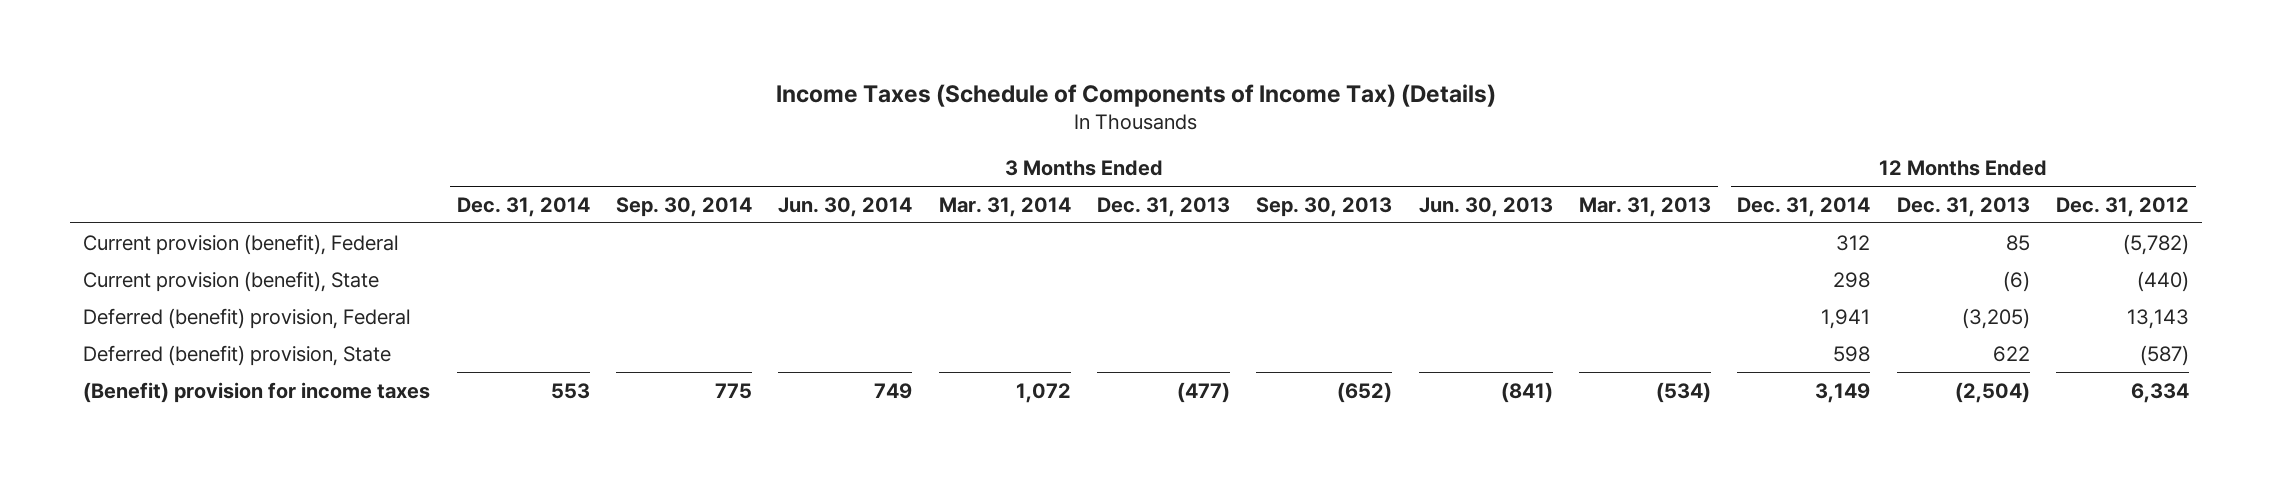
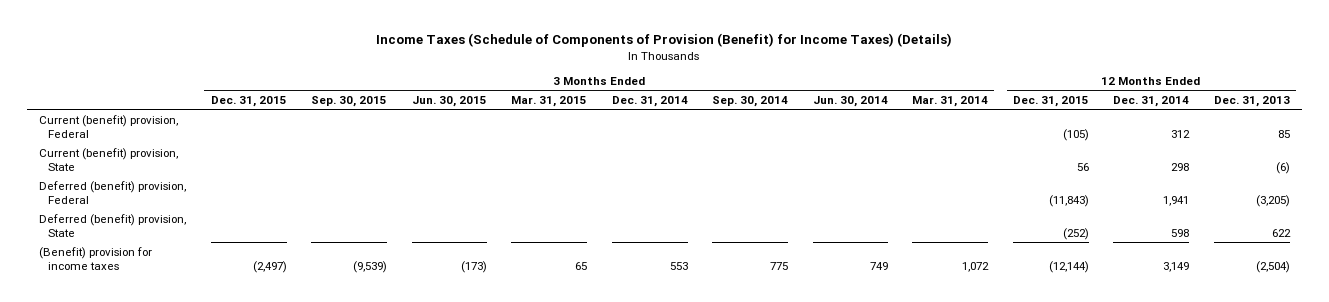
[776,83,1497,107] Income Taxes (Schedule of Components of Income Tax) (Details) -> [376,33,953,48] Income Taxes (Schedule of Components of Provision (Benefit) for Income Taxes) (Details)
[1097,196,1231,217] Dec. 31, 2013 -> none
[1256,196,1393,217] Sep. 30, 2013 -> none
[1418,196,1553,217] Jun. 30, 2013 -> none
[1579,196,1712,217] Mar. 31, 2013 -> none
[2056,196,2190,217] Dec. 31, 2012 -> none
none -> [210,95,287,107] Dec. 31, 2015
none -> [311,95,388,107] Sep. 30, 2015
none -> [411,95,487,107] Jun. 30, 2015
none -> [511,95,588,107] Mar. 31, 2015
none -> [1012,95,1089,107] Dec. 31, 2015
[83,233,399,255] Current provision (benefit), Federal -> [39,114,179,138] Current (benefit) provision, Federal
[83,270,380,292] Current provision (benefit), State -> [39,147,179,171] Current (benefit) provision, State

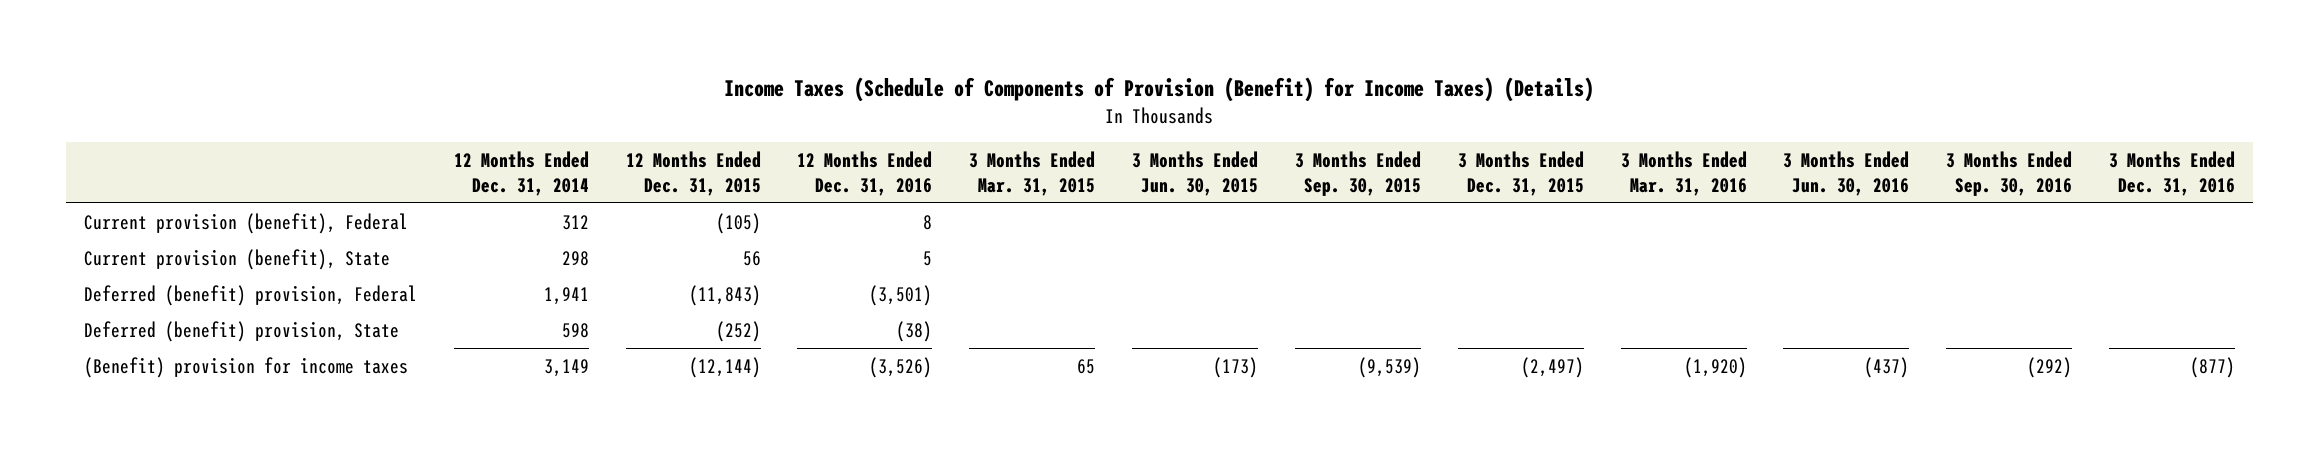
[611,95,688,107] Dec. 31, 2014 -> none
[712,95,789,107] Sep. 30, 2014 -> none
[812,95,888,107] Jun. 30, 2014 -> none
[912,95,989,107] Mar. 31, 2014 -> none
[1213,95,1290,107] Dec. 31, 2013 -> none
none -> [797,151,933,196] 12 Months Ended Dec. 31, 2016
none -> [1620,151,1747,196] 3 Months Ended Mar. 31, 2016
none -> [1783,151,1910,196] 3 Months Ended Jun. 30, 2016
none -> [1946,151,2073,196] 3 Months Ended Sep. 30, 2016
none -> [2108,151,2235,196] 3 Months Ended Dec. 31, 2016
[39,114,179,138] Current (benefit) provision, Federal -> [84,213,409,235] Current provision (benefit), Federal
[39,147,179,171] Current (benefit) provision, State -> [84,249,391,271] Current provision (benefit), State

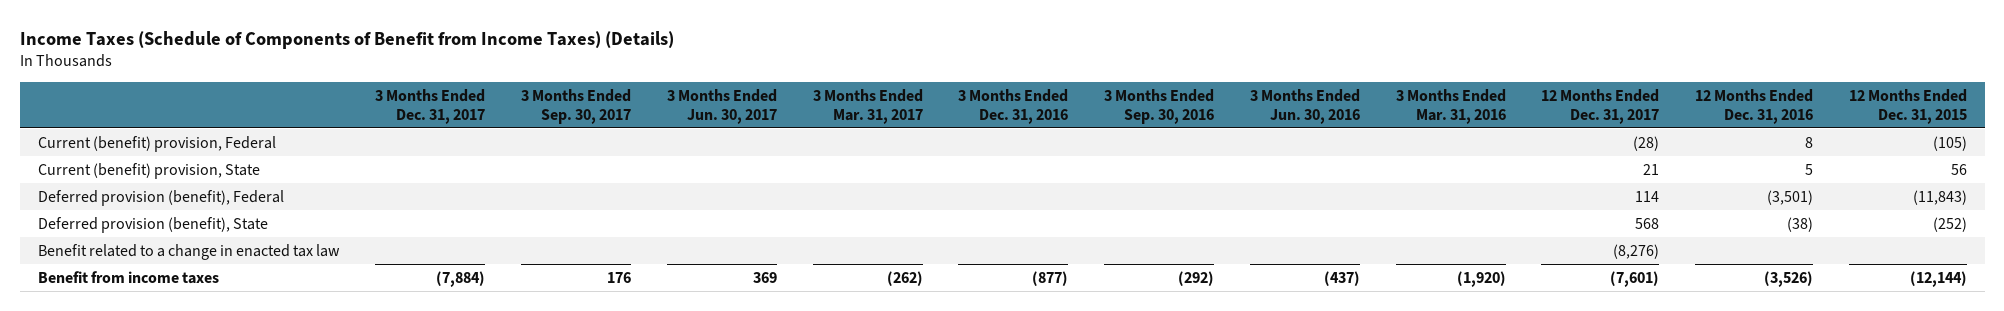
[724,77,1595,103] Income Taxes (Schedule of Components of Provision (Benefit) for Income Taxes) (Details) -> [19,30,674,49] Income Taxes (Schedule of Components of Benefit from Income Taxes) (Details)
[453,151,589,196] 12 Months Ended Dec. 31, 2014 -> none
[969,151,1096,196] 3 Months Ended Mar. 31, 2015 -> none
[1132,151,1259,196] 3 Months Ended Jun. 30, 2015 -> none
[1294,151,1421,196] 3 Months Ended Sep. 30, 2015 -> none
[1457,151,1584,196] 3 Months Ended Dec. 31, 2015 -> none
none -> [375,89,486,124] 3 Months Ended Dec. 31, 2017
none -> [521,89,632,124] 3 Months Ended Sep. 30, 2017
none -> [666,89,777,124] 3 Months Ended Jun. 30, 2017
none -> [812,89,923,124] 3 Months Ended Mar. 31, 2017
none -> [1541,89,1660,124] 12 Months Ended Dec. 31, 2017
[84,213,409,235] Current provision (benefit), Federal -> [37,135,276,152] Current (benefit) provision, Federal
[84,249,391,271] Current provision (benefit), State -> [37,162,260,179] Current (benefit) provision, State
[84,285,418,307] Deferred (benefit) provision, Federal -> [37,189,284,206] Deferred provision (benefit), Federal
[84,321,400,343] Deferred (benefit) provision, State -> [37,216,268,233] Deferred provision (benefit), State
none -> [37,243,340,260] Benefit related to a change in enacted tax law
[84,357,409,379] (Benefit) provision for income taxes -> [37,270,219,284] Benefit from income taxes

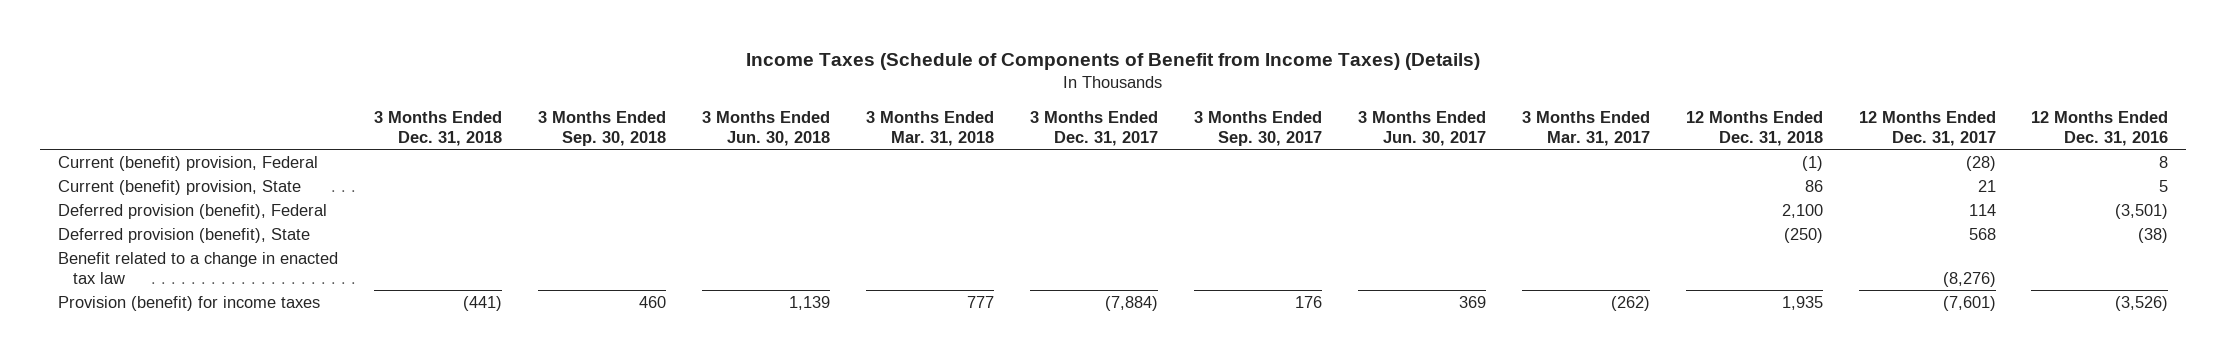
[958,89,1069,124] 3 Months Ended Dec. 31, 2016 -> none
[1104,89,1215,124] 3 Months Ended Sep. 30, 2016 -> none
[1249,89,1360,124] 3 Months Ended Jun. 30, 2016 -> none
[1395,89,1506,124] 3 Months Ended Mar. 31, 2016 -> none
[1848,89,1967,124] 12 Months Ended Dec. 31, 2015 -> none
none -> [373,111,502,146] 3 Months Ended Dec. 31, 2018
none -> [537,111,666,146] 3 Months Ended Sep. 30, 2018
none -> [701,111,830,146] 3 Months Ended Jun. 30, 2018
none -> [865,111,994,146] 3 Months Ended Mar. 31, 2018
none -> [1685,111,1823,146] 12 Months Ended Dec. 31, 2018
[37,270,219,284] Benefit from income taxes -> [57,295,320,311] Provision (benefit) for income taxes

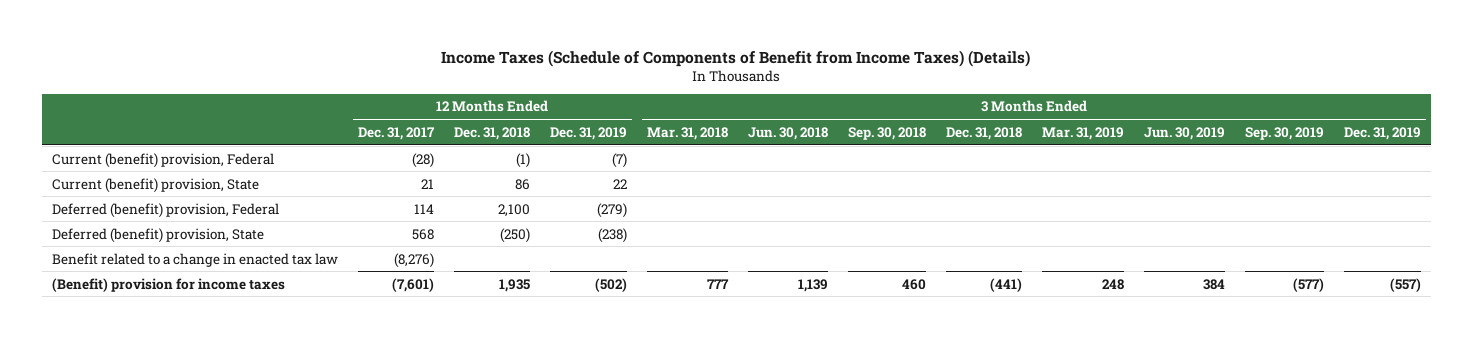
[1029,111,1158,146] 3 Months Ended Dec. 31, 2017 -> none
[1193,111,1322,146] 3 Months Ended Sep. 30, 2017 -> none
[1357,111,1486,146] 3 Months Ended Jun. 30, 2017 -> none
[1521,111,1650,146] 3 Months Ended Mar. 31, 2017 -> none
[2031,111,2169,146] 12 Months Ended Dec. 31, 2016 -> none
none -> [549,126,627,140] Dec. 31, 2019
none -> [1041,126,1124,140] Mar. 31, 2019
none -> [1143,126,1225,140] Jun. 30, 2019
none -> [1244,126,1324,140] Sep. 30, 2019
none -> [1343,126,1421,140] Dec. 31, 2019
[57,203,327,219] Deferred provision (benefit), Federal -> [51,202,279,218] Deferred (benefit) provision, Federal
[57,227,310,243] Deferred provision (benefit), State -> [51,227,264,243] Deferred (benefit) provision, State
[57,295,320,311] Provision (benefit) for income taxes -> [51,277,285,292] (Benefit) provision for income taxes

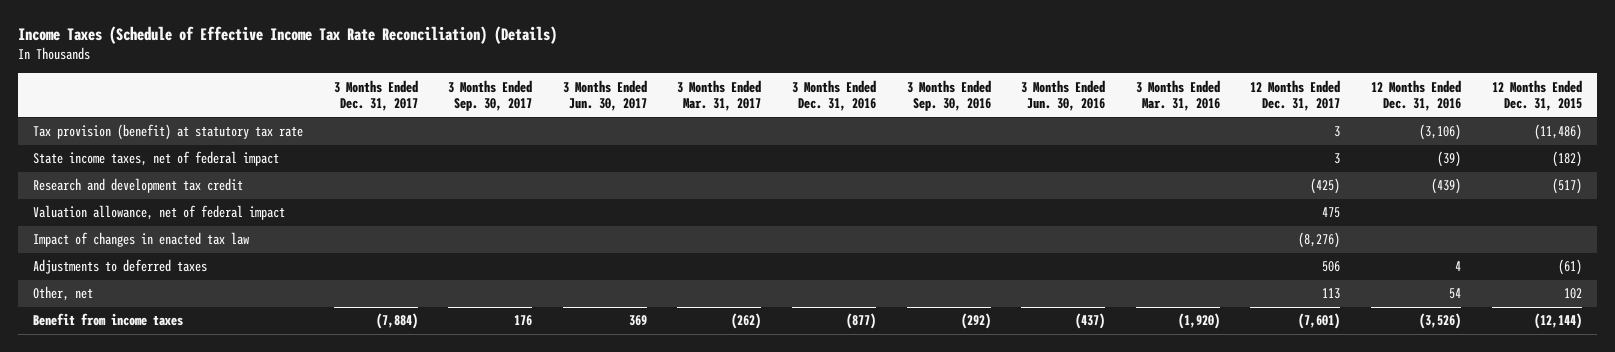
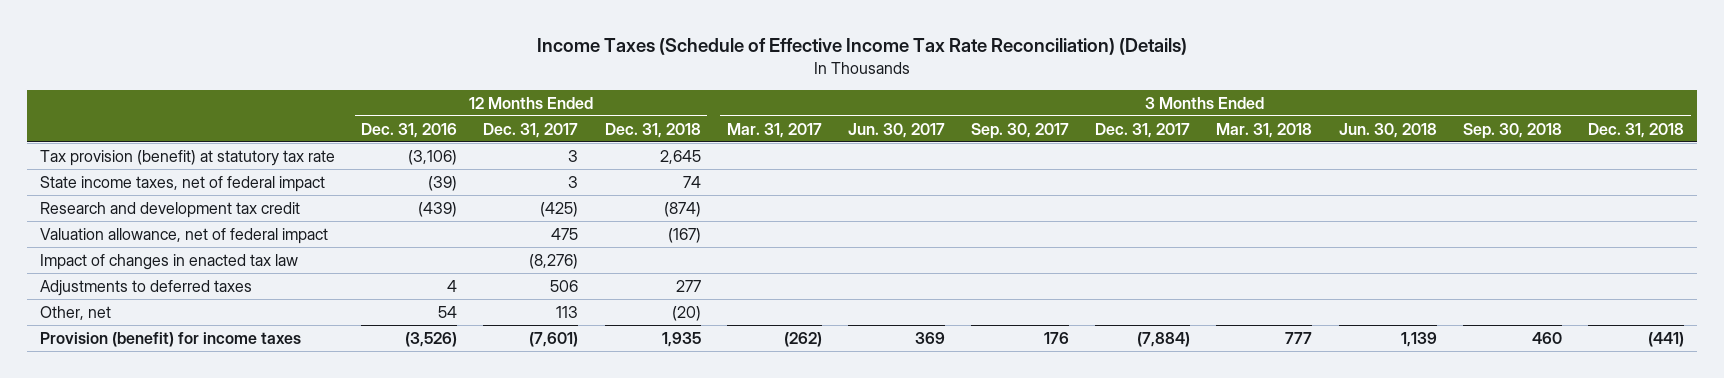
[791,79,876,112] 3 Months Ended Dec. 31, 2016 -> none
[906,79,991,112] 3 Months Ended Sep. 30, 2016 -> none
[1021,79,1106,112] 3 Months Ended Jun. 30, 2016 -> none
[1135,79,1220,112] 3 Months Ended Mar. 31, 2016 -> none
[1491,79,1582,112] 12 Months Ended Dec. 31, 2015 -> none
none -> [604,122,701,138] Dec. 31, 2018
none -> [1216,122,1313,138] Mar. 31, 2018
none -> [1338,122,1437,138] Jun. 30, 2018
none -> [1462,122,1562,139] Sep. 30, 2018
none -> [1588,122,1685,138] Dec. 31, 2018
[32,313,183,327] Benefit from income taxes -> [40,331,302,347] Provision (benefit) for income taxes

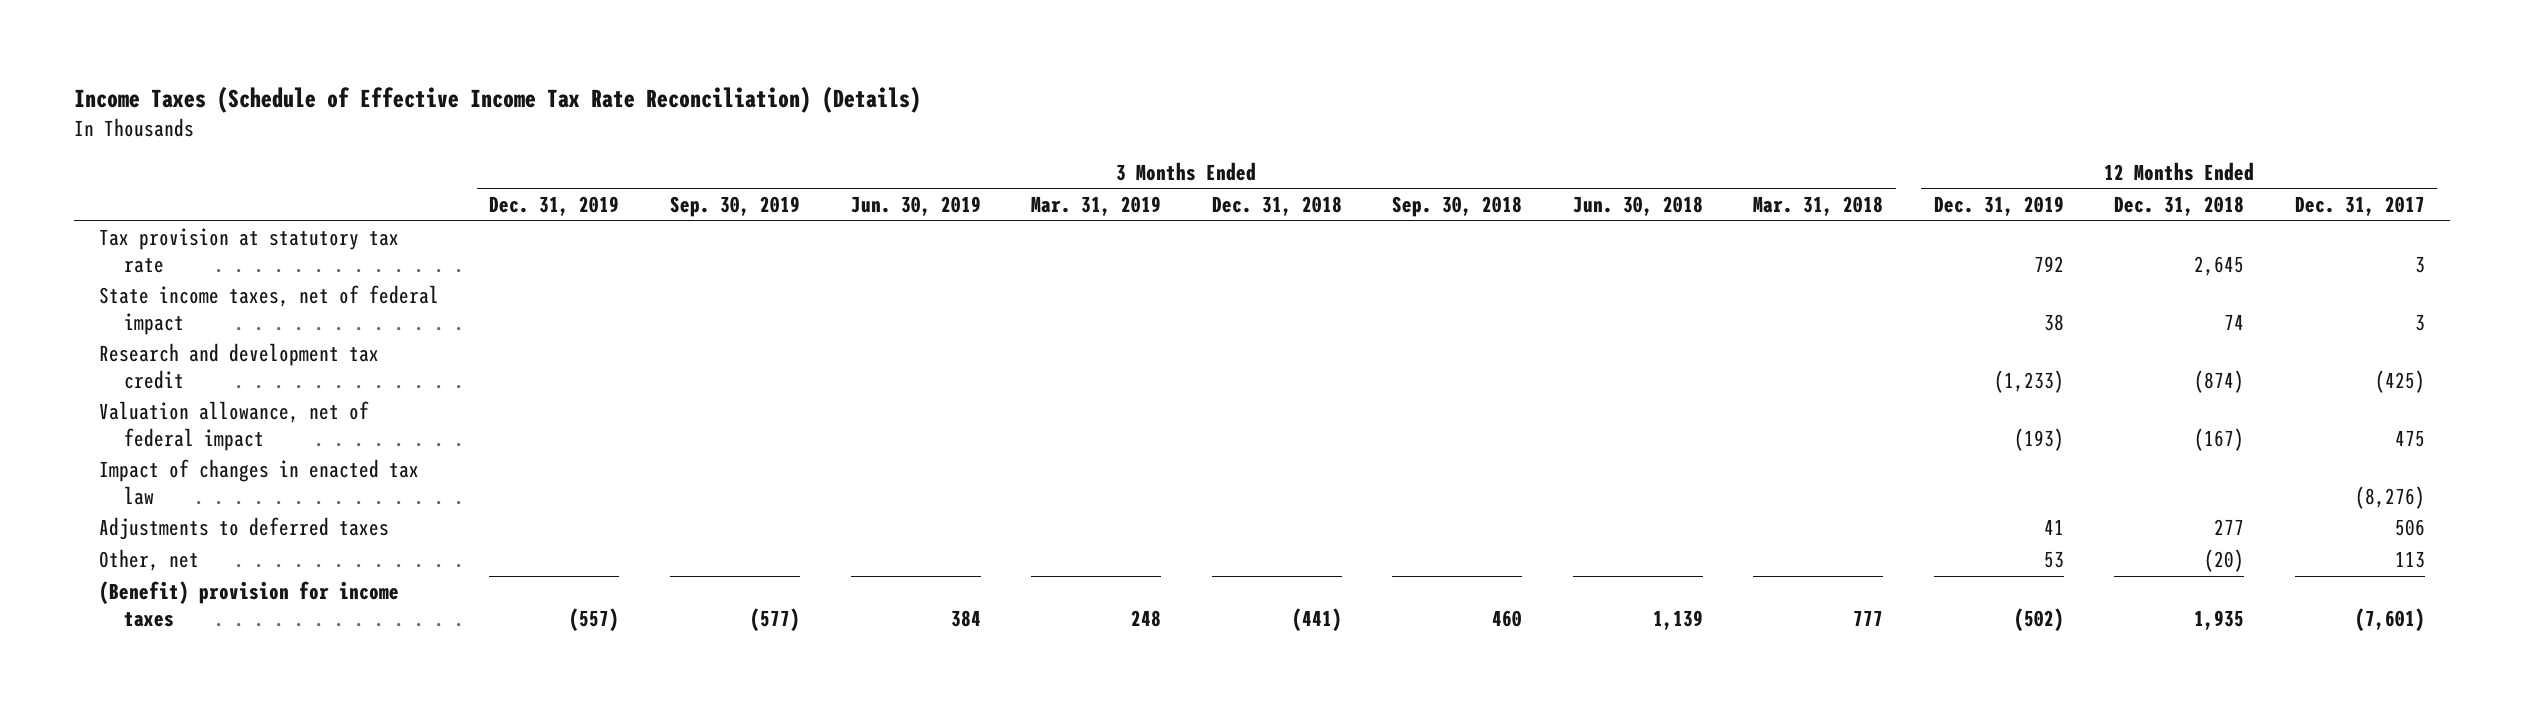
[361,122,458,138] Dec. 31, 2016 -> none
[726,122,822,138] Mar. 31, 2017 -> none
[847,122,945,138] Jun. 30, 2017 -> none
[971,122,1070,139] Sep. 30, 2017 -> none
[1095,122,1191,138] Dec. 31, 2017 -> none
none -> [489,196,620,217] Dec. 31, 2019
none -> [669,196,800,218] Sep. 30, 2019
none -> [850,196,981,217] Jun. 30, 2019
none -> [1031,196,1162,217] Mar. 31, 2019
none -> [1933,196,2064,217] Dec. 31, 2019
[40,149,336,166] Tax provision (benefit) at statutory tax rate -> [98,228,399,273] Tax provision at statutory tax rate
[40,331,302,347] Provision (benefit) for income taxes -> [98,581,399,627] (Benefit) provision for income taxes

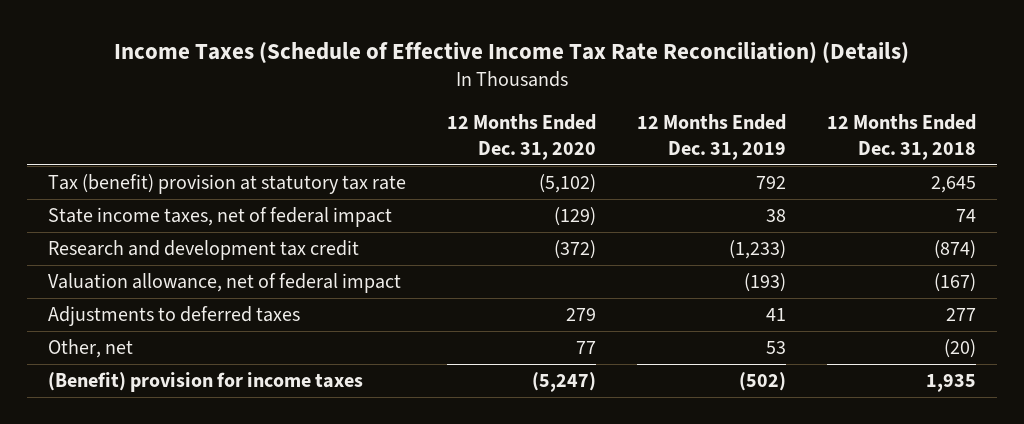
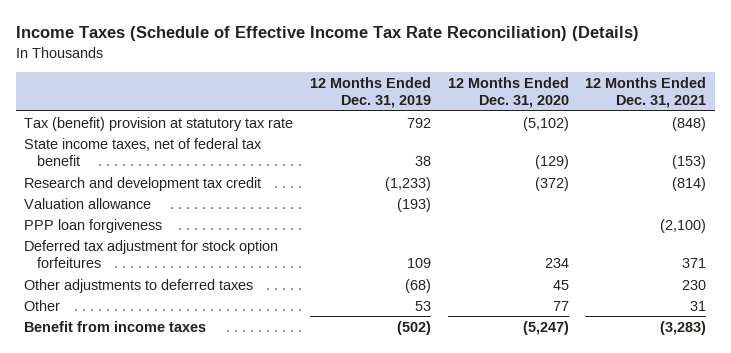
[827,114,977,160] 12 Months Ended Dec. 31, 2018 -> none
none -> [585,76,707,109] 12 Months Ended Dec. 31, 2021
[47,207,392,228] State income taxes, net of federal impact -> [24,137,263,166] State income taxes, net of federal tax benefit
[47,273,401,294] Valuation allowance, net of federal impact -> [24,197,152,209] Valuation allowance
none -> [24,218,163,233] PPP loan forgiveness
none -> [24,239,279,268] Deferred tax adjustment for stock option forfeitures
[47,306,300,327] Adjustments to deferred taxes -> [24,278,254,293] Other adjustments to deferred taxes
[565,308,596,322] 279 -> [552,279,569,290] 45
[765,308,786,322] 41 -> [404,278,431,293] (68)
[47,339,133,359] Other, net -> [24,299,61,311] Other
[47,372,363,393] (Benefit) provision for income taxes -> [24,320,207,332] Benefit from income taxes

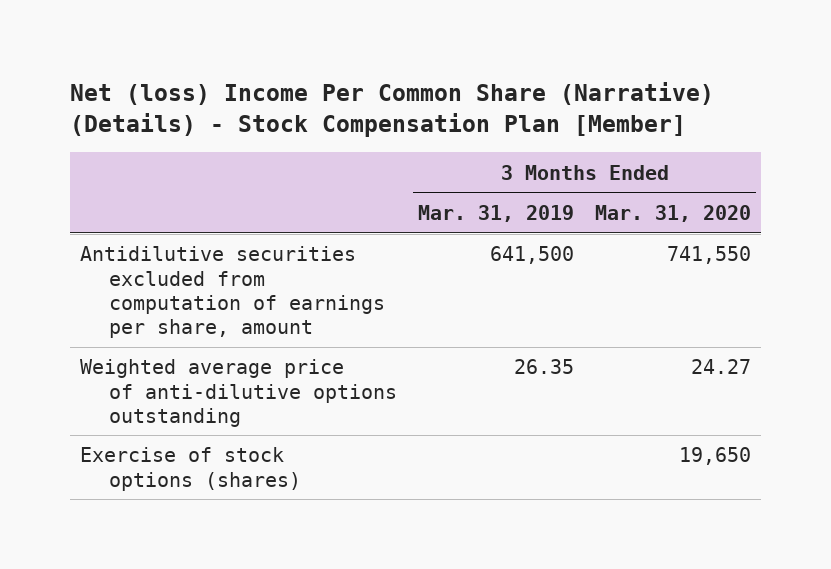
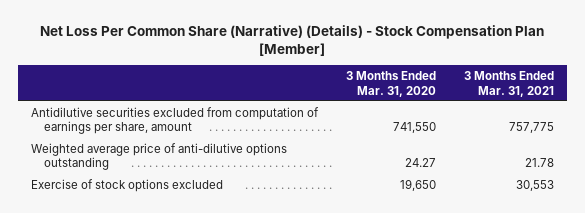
[69,82,714,138] Net (loss) Income Per Common Share (Narrative) (Details) - Stock Compensation Plan [Member] -> [40,24,545,56] Net Loss Per Common Share (Narrative) (Details) - Stock Compensation Plan [Member]
[418,204,575,222] Mar. 31, 2019 -> none
none -> [463,71,554,97] 3 Months Ended Mar. 31, 2021
[80,447,302,491] Exercise of stock options (shares) -> [31,178,224,192] Exercise of stock options excluded

